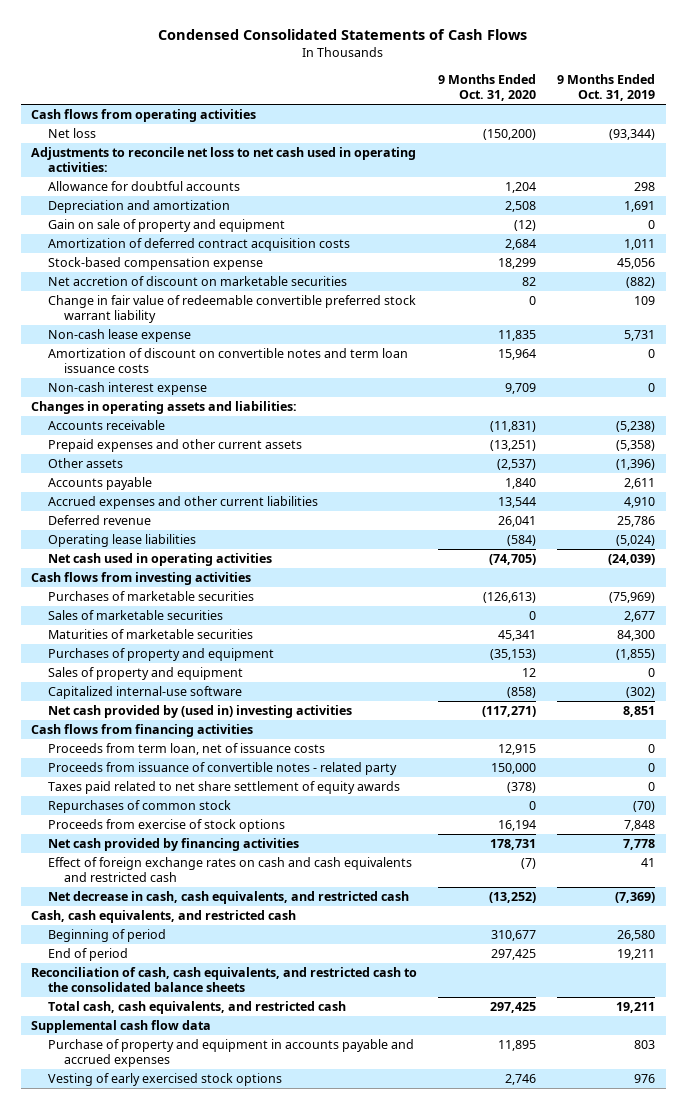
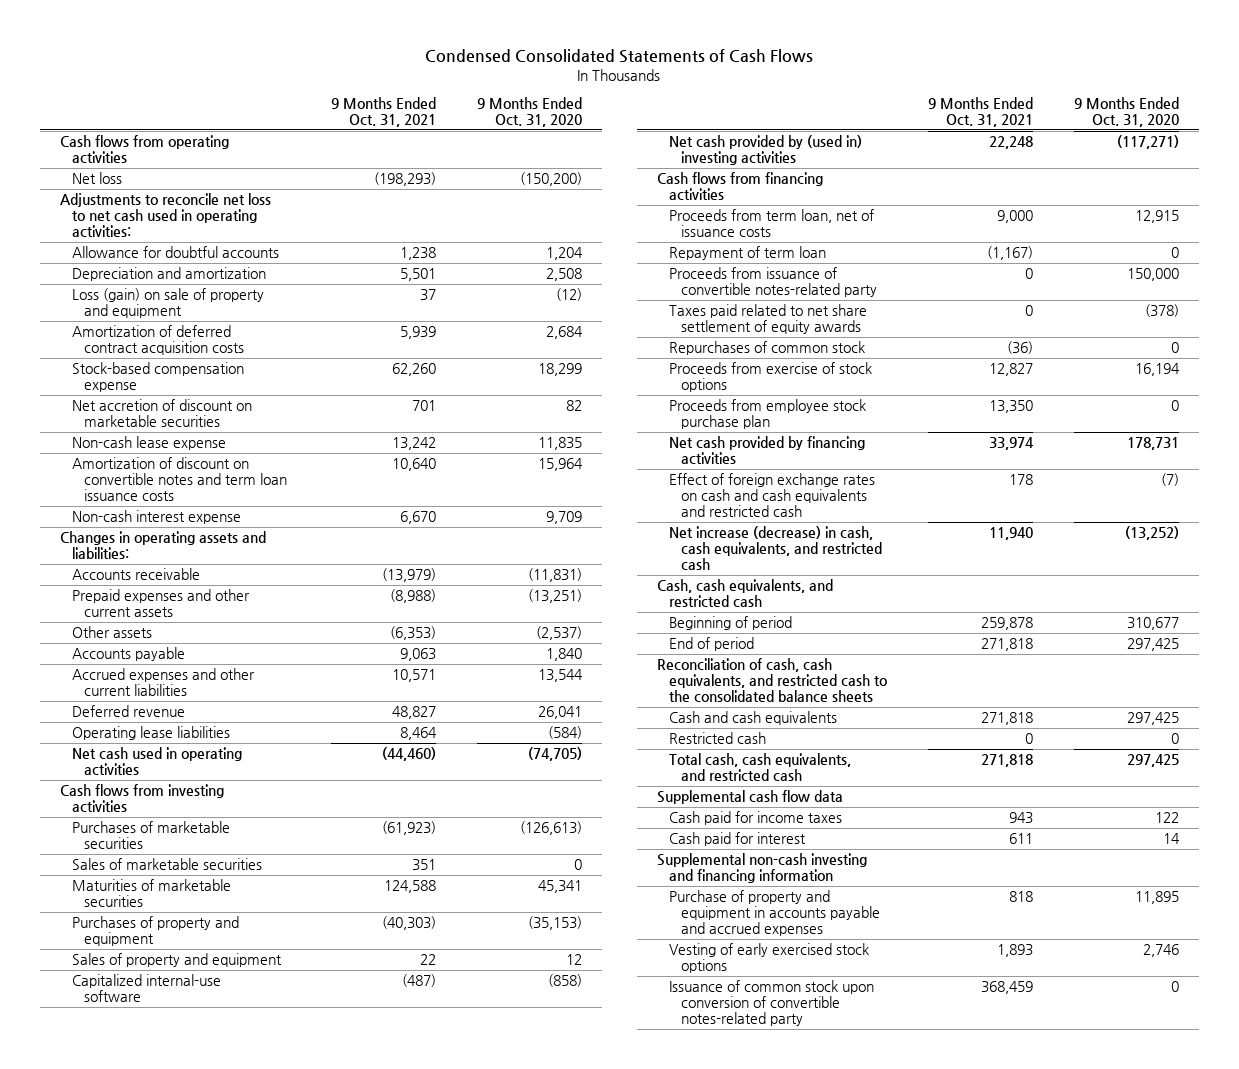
[557,73,656,102] 9 Months Ended Oct. 31, 2019 -> none
none -> [331,97,437,128] 9 Months Ended Oct. 31, 2021
[47,218,285,232] Gain on sale of property and equipment -> [72,288,265,319] Loss (gain) on sale of property and equipment
[47,294,416,324] Change in fair value of redeemable convertible preferred stock warrant liability -> none
none -> [668,246,826,261] Repayment of term loan
[47,761,397,775] Proceeds from issuance of convertible notes - related party -> [668,267,878,298] Proceeds from issuance of convertible notes-related party
none -> [668,399,866,430] Proceeds from employee stock purchase plan
[47,890,409,904] Net decrease in cash, cash equivalents, and restricted cash -> [668,526,883,570] Net increase (decrease) in cash, cash equivalents, and restricted cash
none -> [668,711,837,726] Cash and cash equivalents
none -> [668,732,766,745] Restricted cash
none -> [668,811,842,826] Cash paid for income taxes
none -> [668,832,806,847] Cash paid for interest
none -> [656,853,867,884] Supplemental non-cash investing and financing information
none -> [668,980,874,1026] Issuance of common stock upon conversion of convertible notes-related party

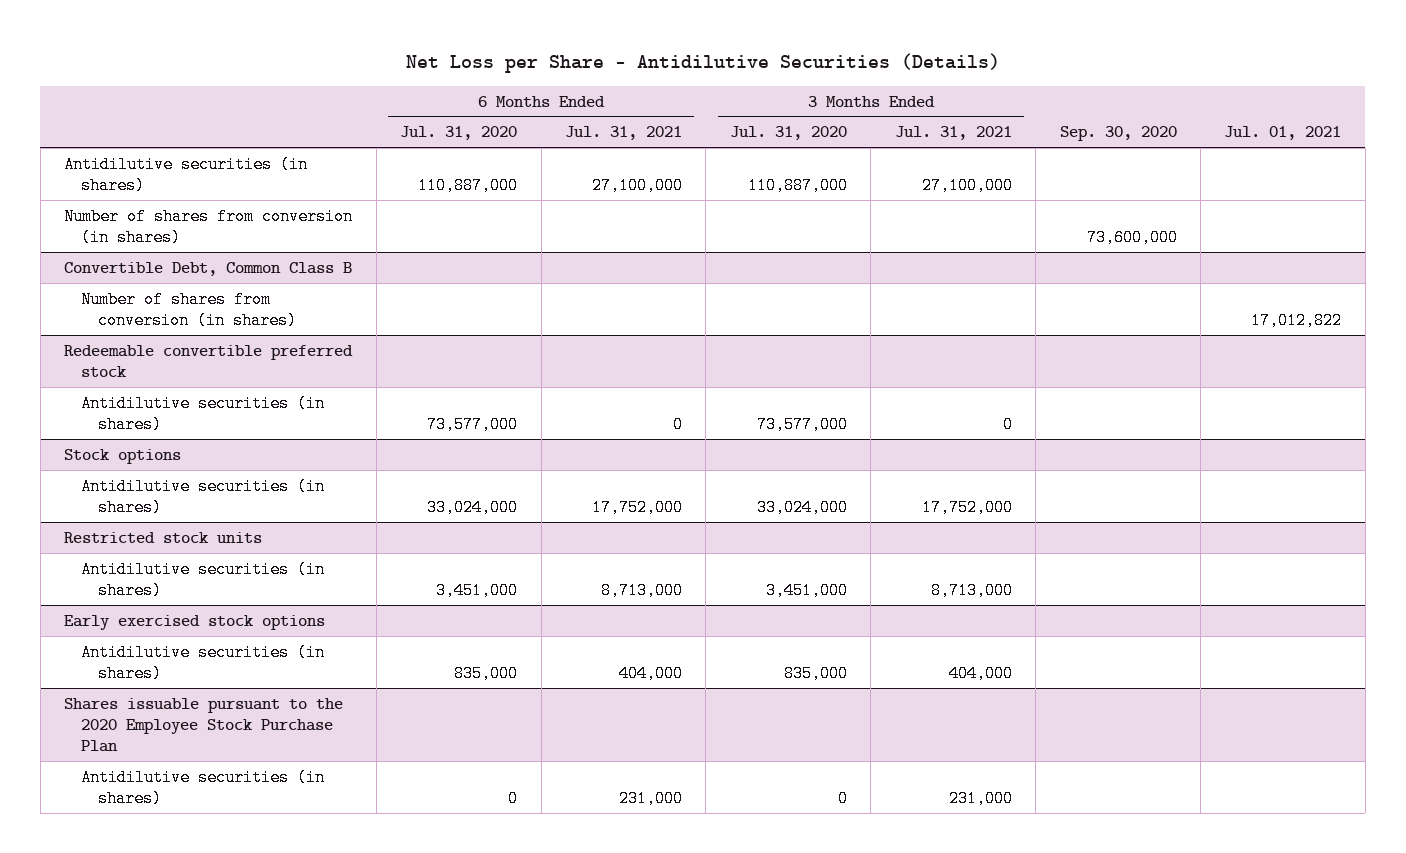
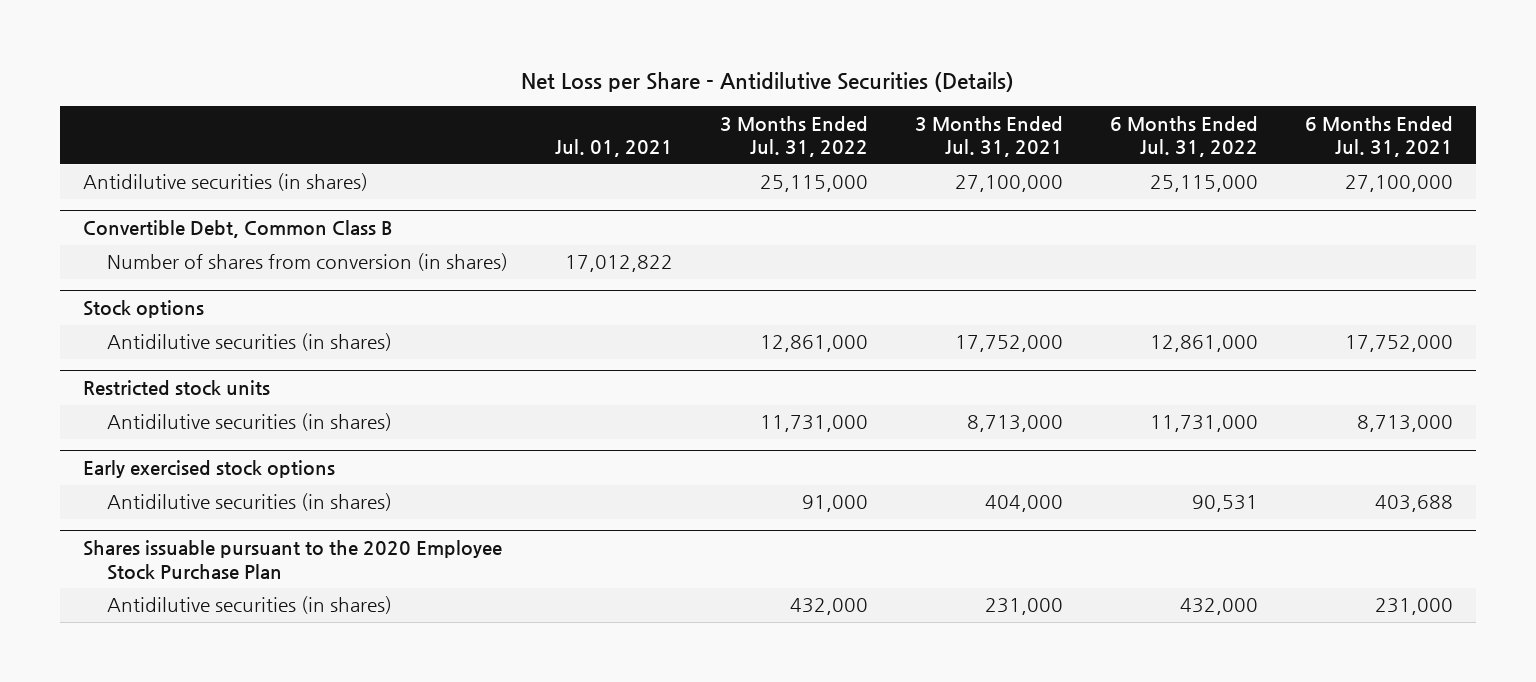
[400,126,518,141] Jul. 31, 2020 -> none
[729,126,847,141] Jul. 31, 2020 -> none
[1059,126,1177,142] Sep. 30, 2020 -> none
none -> [719,115,868,158] 3 Months Ended Jul. 31, 2022
none -> [1109,115,1258,158] 6 Months Ended Jul. 31, 2022
[64,207,354,247] Number of shares from conversion (in shares) -> none
[64,344,354,378] Redeemable convertible preferred stock -> none
[81,394,326,434] Antidilutive securities (in shares) -> none
[618,665,683,683] 404,000 -> [1374,495,1453,513] 403,688

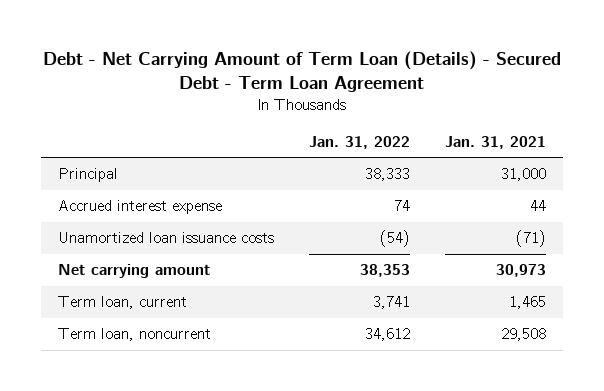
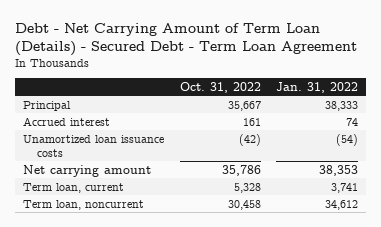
[444,135,546,149] Jan. 31, 2021 -> none
none -> [179,81,261,93] Oct. 31, 2022
[58,200,223,215] Accrued interest expense -> [22,116,110,126] Accrued interest

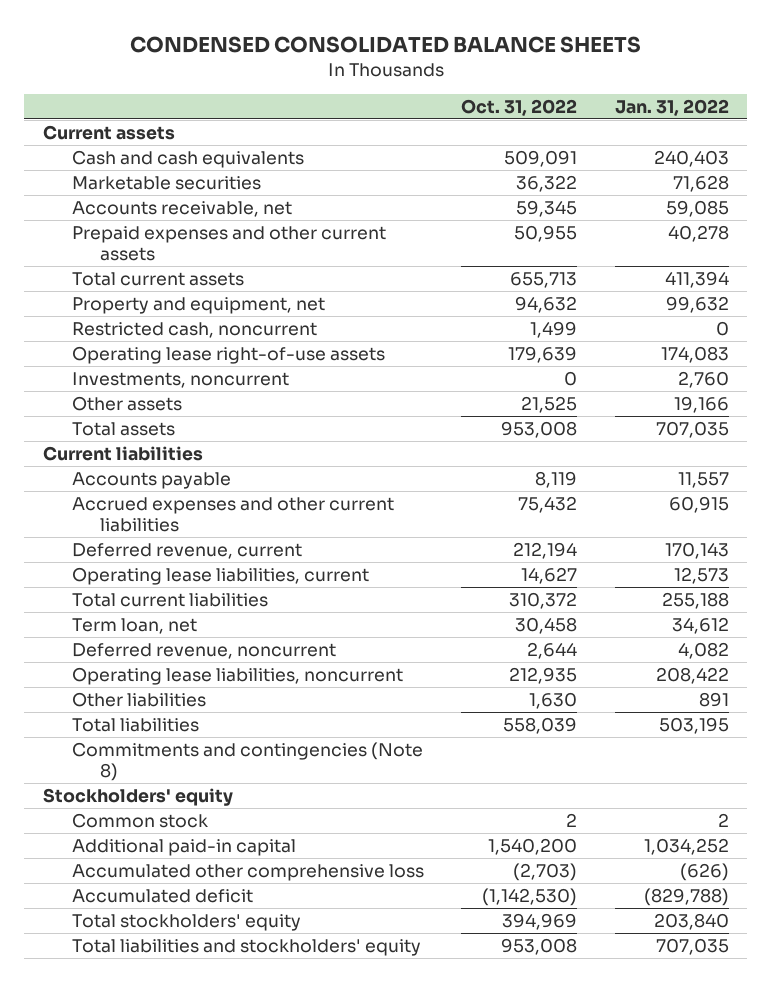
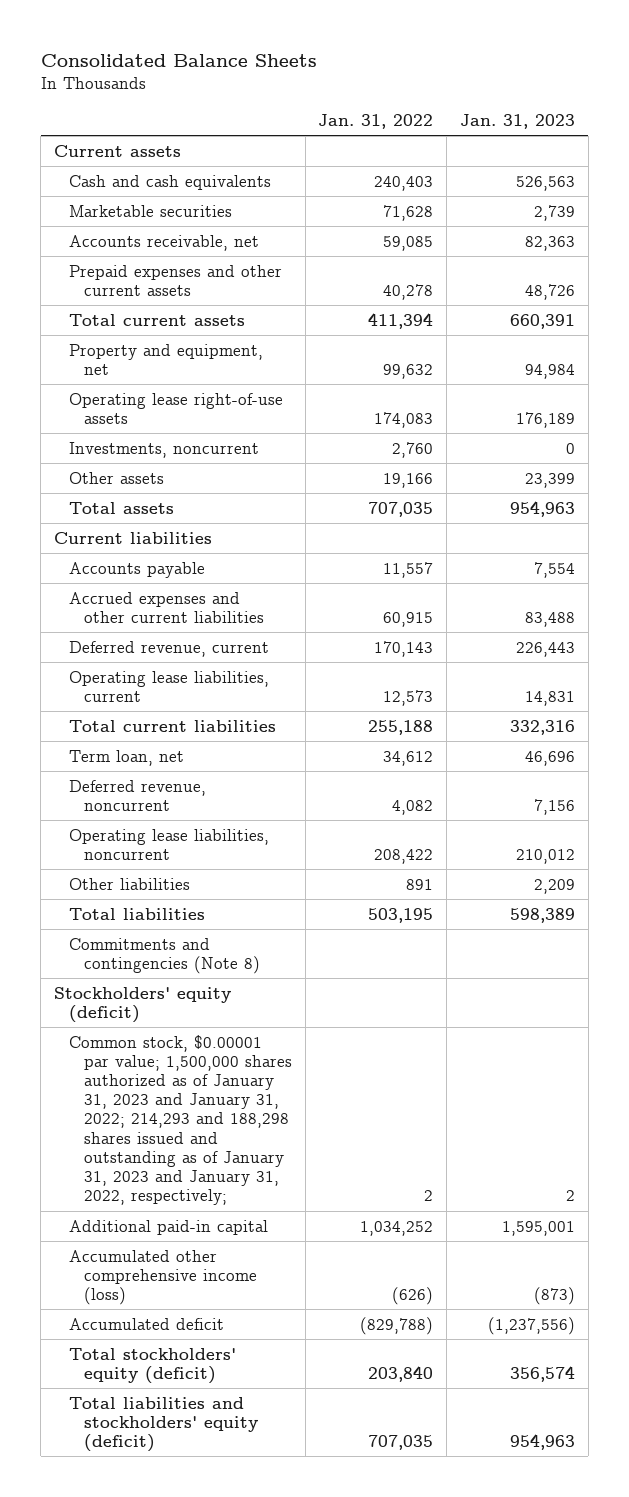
[129,35,641,53] CONDENSED CONSOLIDATED BALANCE SHEETS -> [40,53,317,67] Consolidated Balance Sheets
[461,98,578,116] Oct. 31, 2022 -> none
none -> [459,113,575,129] Jan. 31, 2023
[71,322,317,339] Restricted cash, noncurrent -> none
[43,788,234,807] Stockholders' equity -> [54,986,232,1023] Stockholders' equity (deficit)
[71,813,208,829] Common stock -> [69,1034,293,1206] Common stock, $0.00001 par value; 1,500,000 shares authorized as of January 31, 2023 and January 31, 2022; 214,293 and 188,298 shares issued and outstanding as of January 31, 2023 and January 31, 2022, respectively;
[71,864,424,882] Accumulated other comprehensive loss -> [69,1249,258,1306] Accumulated other comprehensive income (loss)
[71,914,301,932] Total stockholders' equity -> [69,1347,237,1384] Total stockholders' equity (deficit)
[71,939,421,957] Total liabilities and stockholders' equity -> [69,1396,259,1453] Total liabilities and stockholders' equity (deficit)

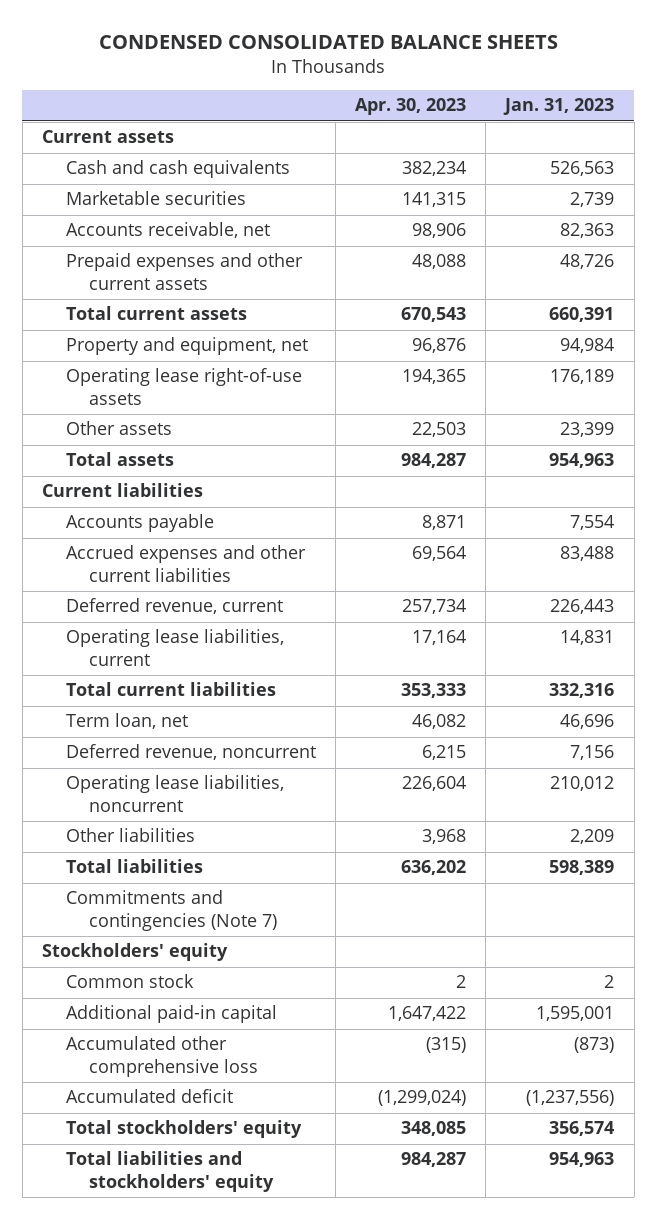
[40,53,317,67] Consolidated Balance Sheets -> [99,35,559,50] CONDENSED CONSOLIDATED BALANCE SHEETS
[318,113,434,129] Jan. 31, 2022 -> none
none -> [354,98,466,116] Apr. 30, 2023
[69,441,260,458] Investments, noncurrent -> none
[69,937,261,974] Commitments and contingencies (Note 8) -> [65,890,278,931] Commitments and contingencies (Note 7)
[54,986,232,1023] Stockholders' equity (deficit) -> [42,943,229,962] Stockholders' equity
[69,1034,293,1206] Common stock, $0.00001 par value; 1,500,000 shares authorized as of January 31, 2023 and January 31, 2022; 214,293 and 188,298 shares issued and outstanding as of January 31, 2023 and January 31, 2022, respectively; -> [65,974,194,989] Common stock
[69,1249,258,1306] Accumulated other comprehensive income (loss) -> [65,1036,259,1077] Accumulated other comprehensive loss
[69,1347,237,1384] Total stockholders' equity (deficit) -> [65,1120,302,1139] Total stockholders' equity
[69,1396,259,1453] Total liabilities and stockholders' equity (deficit) -> [65,1151,275,1192] Total liabilities and stockholders' equity

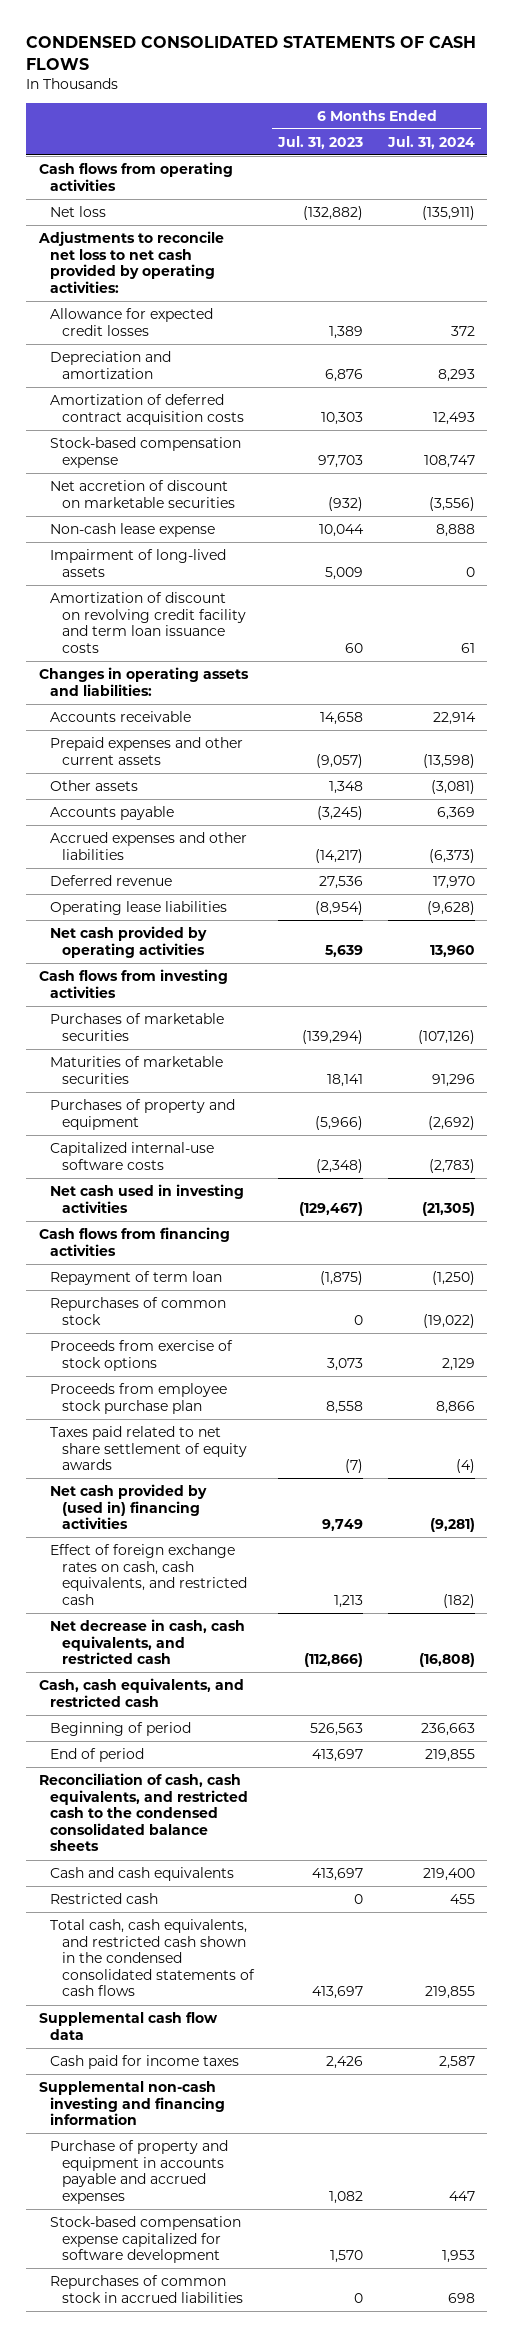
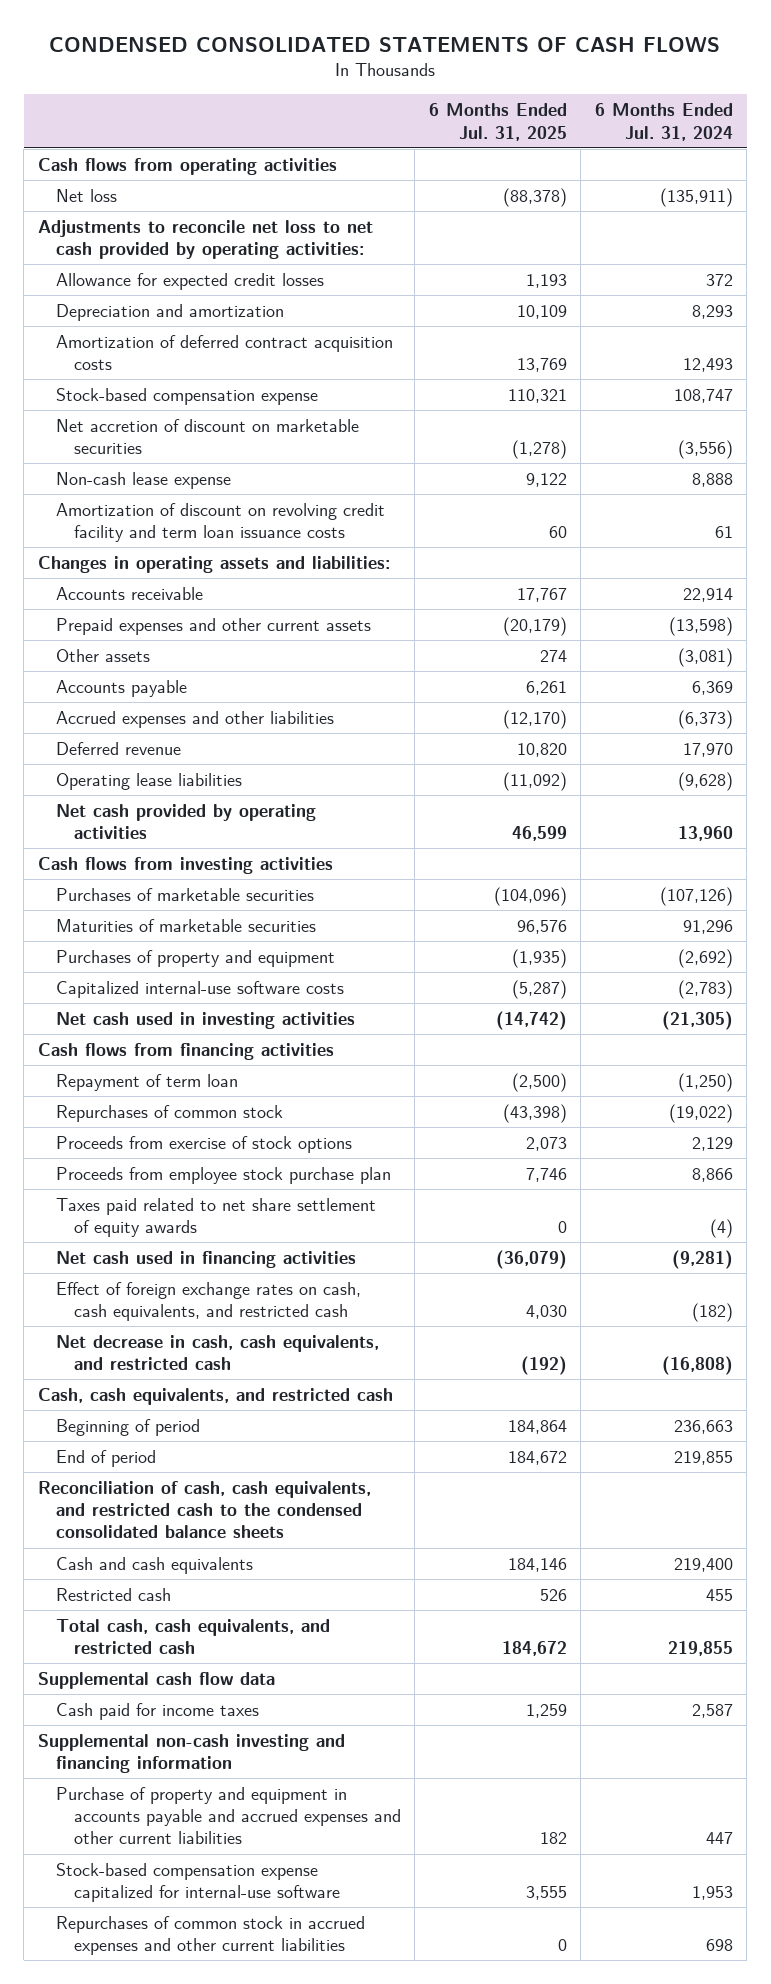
[277,135,364,149] Jul. 31, 2023 -> none
none -> [428,103,567,141] 6 Months Ended Jul. 31, 2025
[50,548,227,577] Impairment of long-lived assets -> none
[50,1483,208,1530] Net cash provided by (used in) financing activities -> [55,1250,356,1268] Net cash used in financing activities
[50,1918,255,1997] Total cash, cash equivalents, and restricted cash shown in the condensed consolidated statements of cash flows -> [55,1618,330,1655] Total cash, cash equivalents, and restricted cash
[50,2139,229,2204] Purchase of property and equipment in accounts payable and accrued expenses -> [55,1786,401,1845] Purchase of property and equipment in accounts payable and accrued expenses and other current liabilities
[50,2215,242,2264] Stock-based compensation expense capitalized for software development -> [55,1862,340,1903] Stock-based compensation expense capitalized for internal-use software
[50,2274,243,2303] Repurchases of common stock in accrued liabilities -> [55,1915,365,1956] Repurchases of common stock in accrued expenses and other current liabilities

